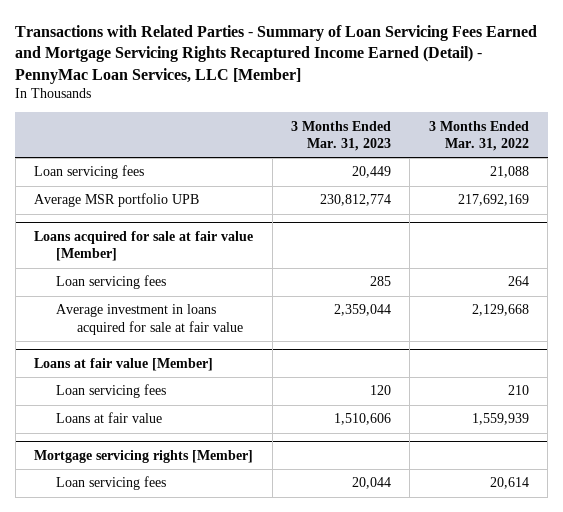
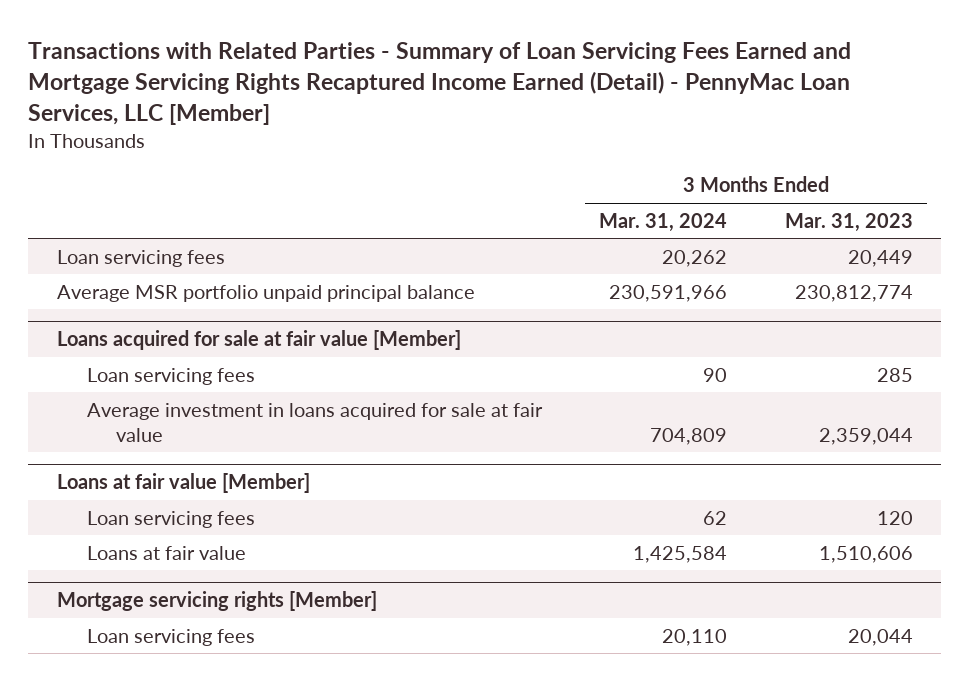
[428,120,529,151] 3 Months Ended Mar. 31, 2022 -> none
none -> [599,212,728,232] Mar. 31, 2024
[34,193,200,208] Average MSR portfolio UPB -> [57,284,476,302] Average MSR portfolio unpaid principal balance

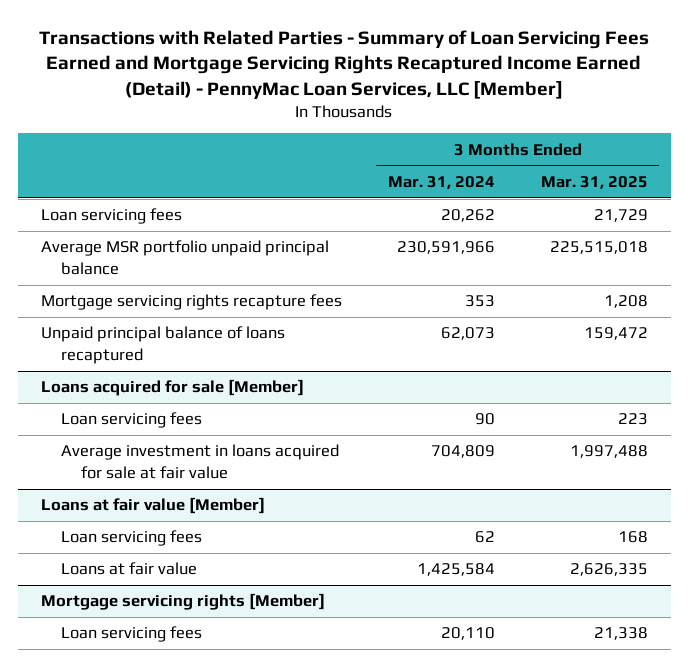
[784,212,913,232] Mar. 31, 2023 -> none
none -> [540,175,648,189] Mar. 31, 2025
none -> [41,294,343,311] Mortgage servicing rights recapture fees
none -> [41,326,286,364] Unpaid principal balance of loans recaptured
[57,330,462,351] Loans acquired for sale at fair value [Member] -> [41,379,305,397] Loans acquired for sale [Member]

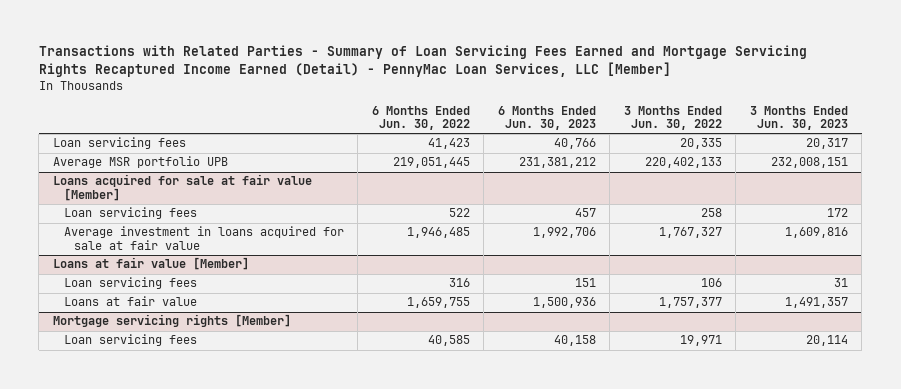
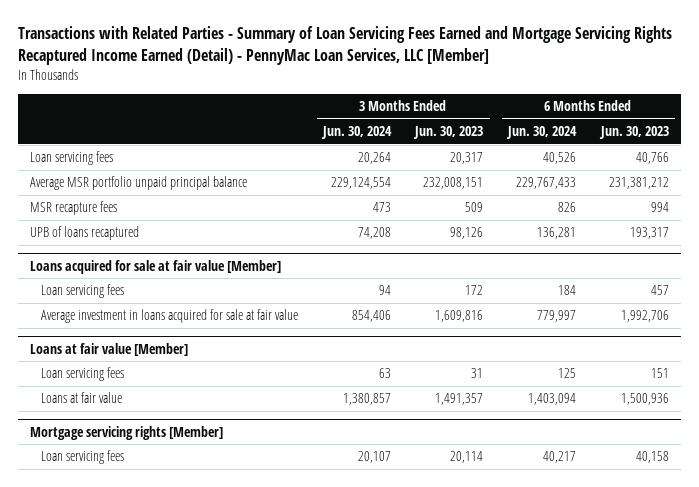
[371,105,470,131] 6 Months Ended Jun. 30, 2022 -> none
[623,105,722,131] 3 Months Ended Jun. 30, 2022 -> none
none -> [320,126,392,140] Jun. 30, 2024
none -> [505,126,577,140] Jun. 30, 2024
[52,156,228,169] Average MSR portfolio UPB -> [29,176,247,191] Average MSR portfolio unpaid principal balance
none -> [29,201,117,216] MSR recapture fees
none -> [29,226,139,241] UPB of loans recaptured

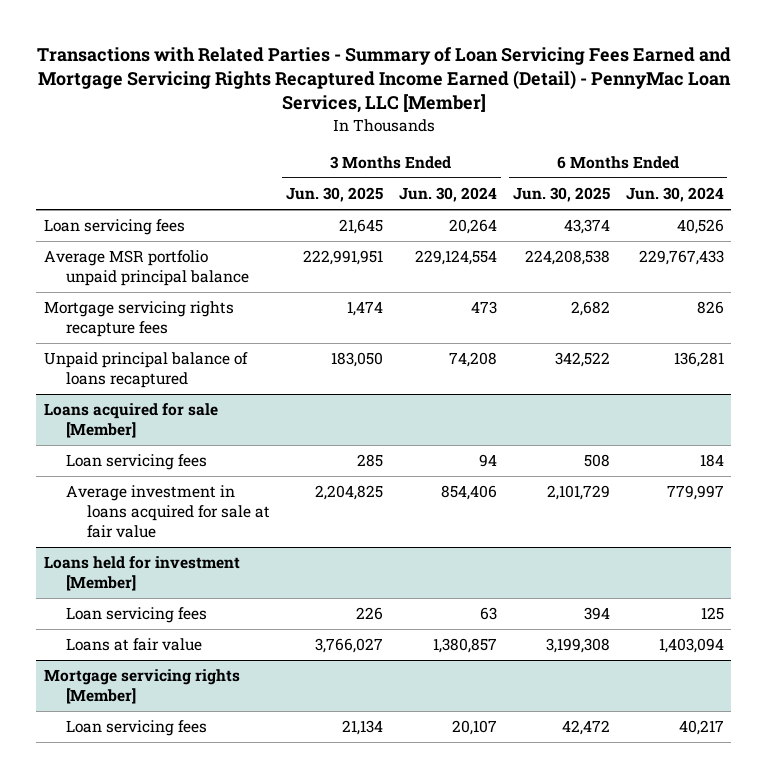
[413,126,484,140] Jun. 30, 2023 -> none
[598,126,669,140] Jun. 30, 2023 -> none
none -> [285,187,383,203] Jun. 30, 2025
none -> [512,187,610,203] Jun. 30, 2025
[29,201,117,216] MSR recapture fees -> [44,301,235,338] Mortgage servicing rights recapture fees
[29,226,139,241] UPB of loans recaptured -> [44,352,249,389] Unpaid principal balance of loans recaptured
[29,259,281,274] Loans acquired for sale at fair value [Member] -> [44,403,219,439] Loans acquired for sale [Member]
[29,342,188,356] Loans at fair value [Member] -> [44,556,241,592] Loans held for investment [Member]

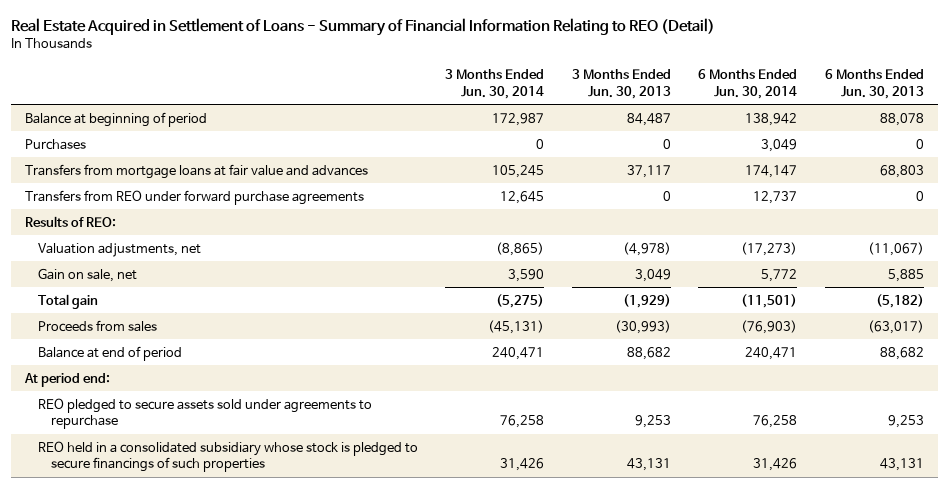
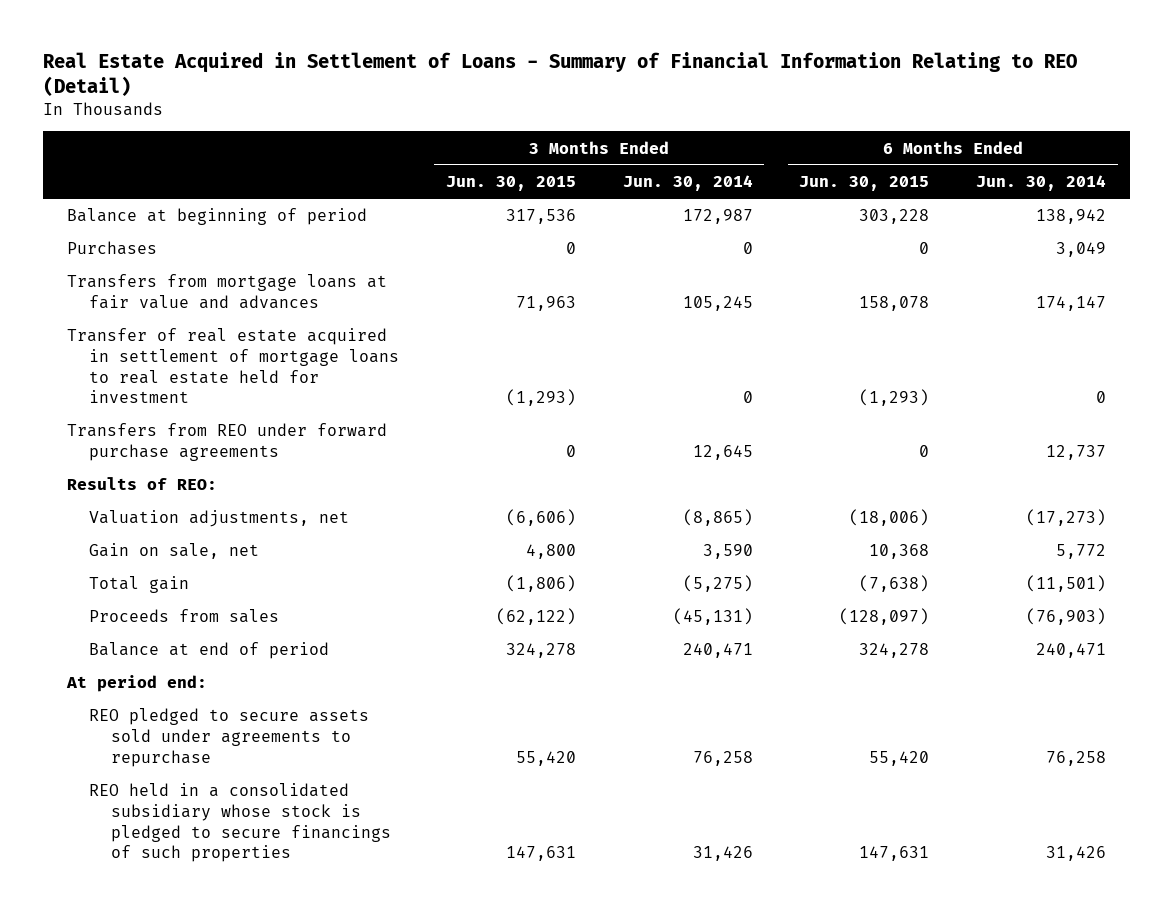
[571,69,671,99] 3 Months Ended Jun. 30, 2013 -> none
[824,69,924,99] 6 Months Ended Jun. 30, 2013 -> none
none -> [445,176,576,192] Jun. 30, 2015
none -> [799,176,930,192] Jun. 30, 2015
none -> [66,328,399,404] Transfer of real estate acquired in settlement of mortgage loans to real estate held for investment

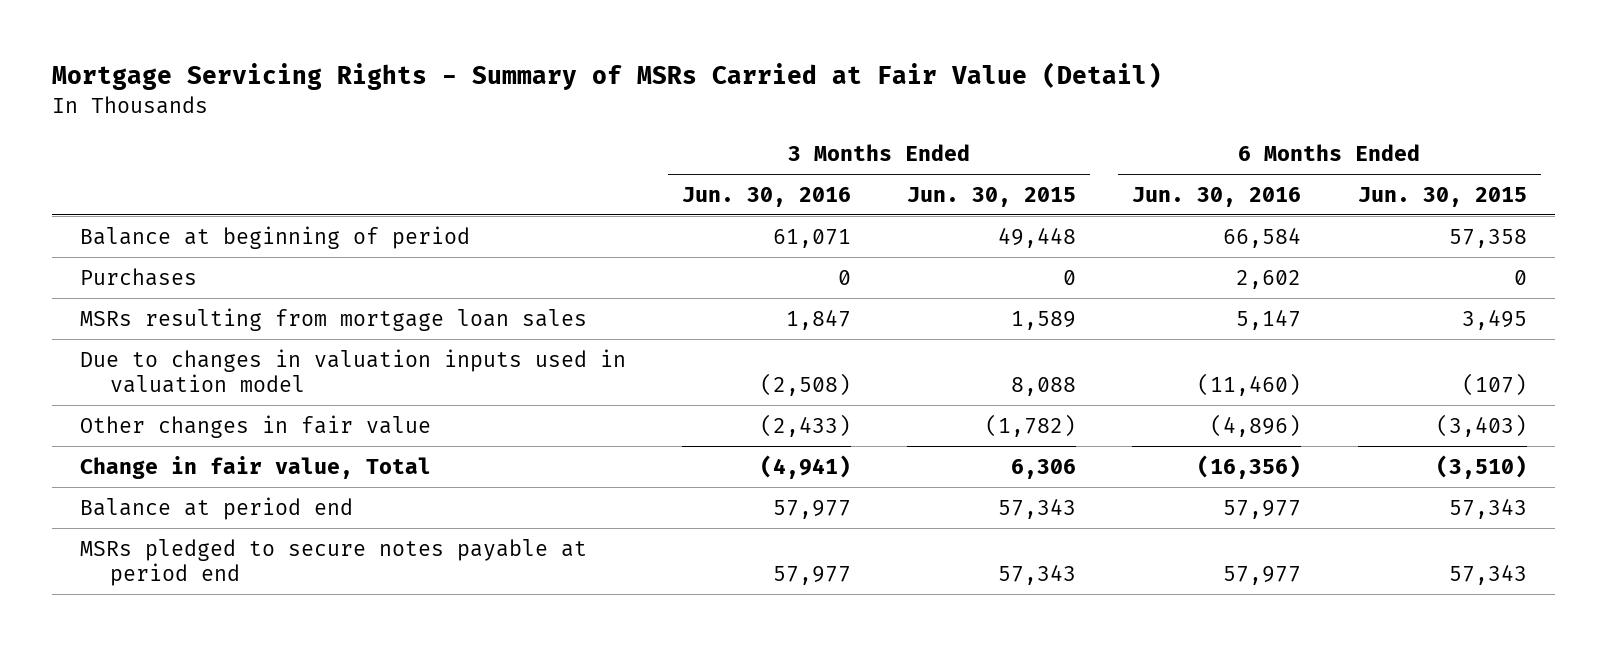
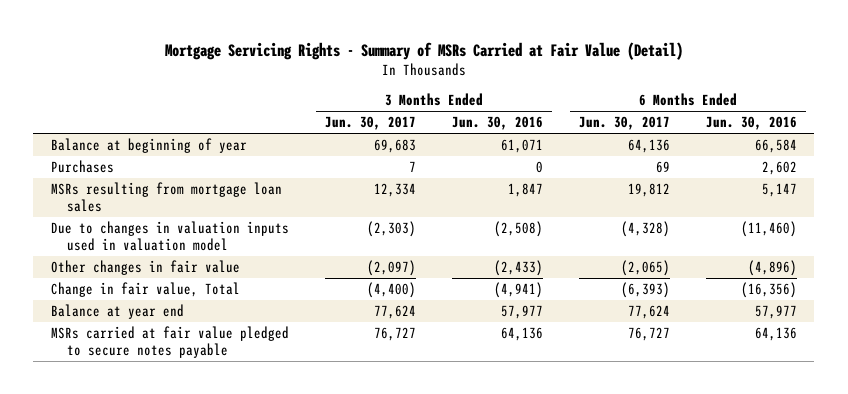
[907,186,1077,207] Jun. 30, 2015 -> none
[1357,186,1527,207] Jun. 30, 2015 -> none
none -> [325,116,417,131] Jun. 30, 2017
none -> [578,116,670,131] Jun. 30, 2017
[79,225,470,249] Balance at beginning of period -> [51,138,248,154] Balance at beginning of year
[79,496,353,520] Balance at period end -> [51,304,185,320] Balance at year end
[79,538,587,587] MSRs pledged to secure notes payable at period end -> [51,326,290,358] MSRs carried at fair value pledged to secure notes payable
[773,566,852,586] 57,977 -> [500,327,543,342] 64,136
[1223,566,1302,586] 57,977 -> [754,327,797,342] 64,136

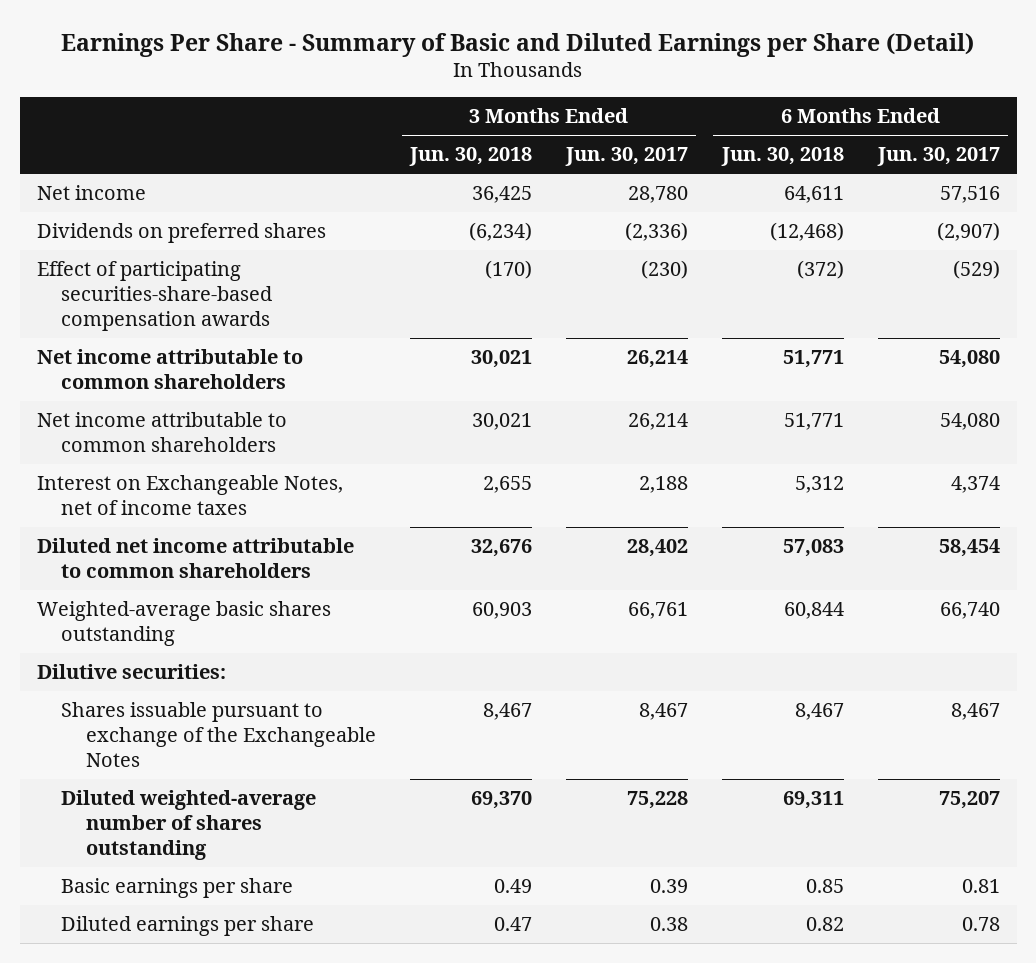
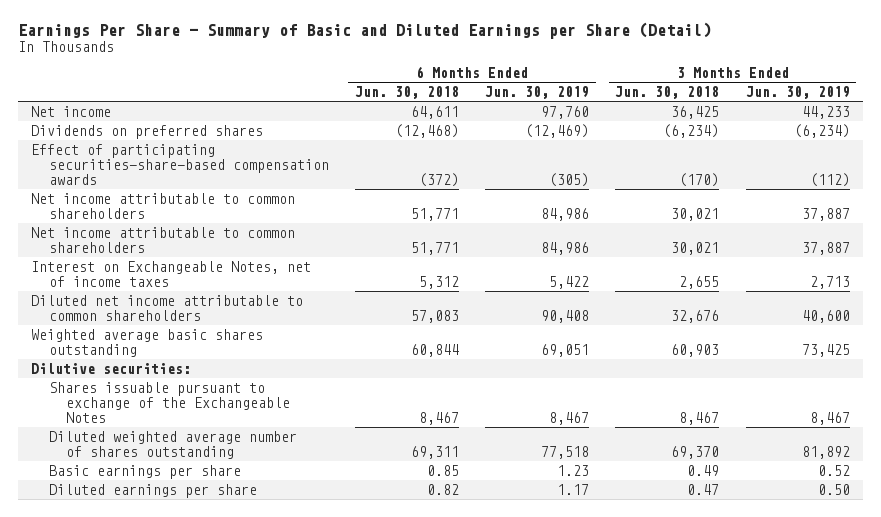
[564,147,688,167] Jun. 30, 2017 -> none
[876,147,1000,167] Jun. 30, 2017 -> none
none -> [485,85,590,99] Jun. 30, 2019
none -> [745,85,850,99] Jun. 30, 2019
[36,601,331,647] Weighted-average basic shares outstanding -> [31,328,264,357] Weighted average basic shares outstanding
[61,790,317,861] Diluted weighted-average number of shares outstanding -> [48,430,297,459] Diluted weighted average number of shares outstanding

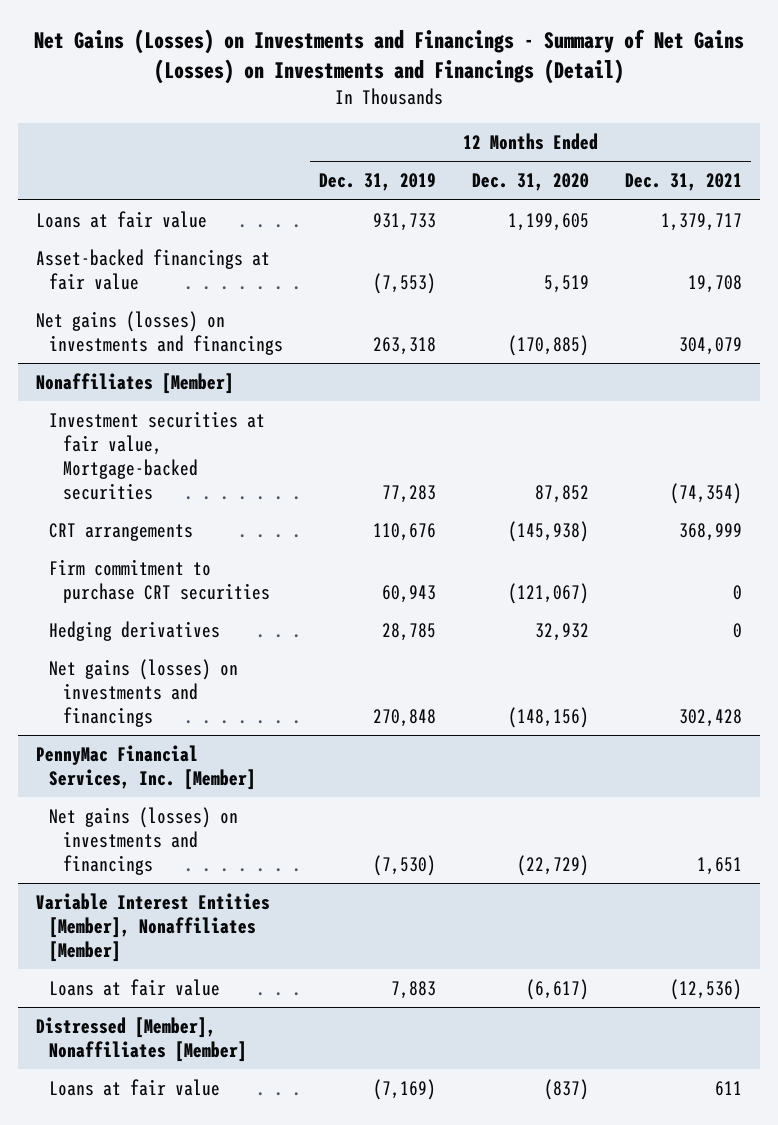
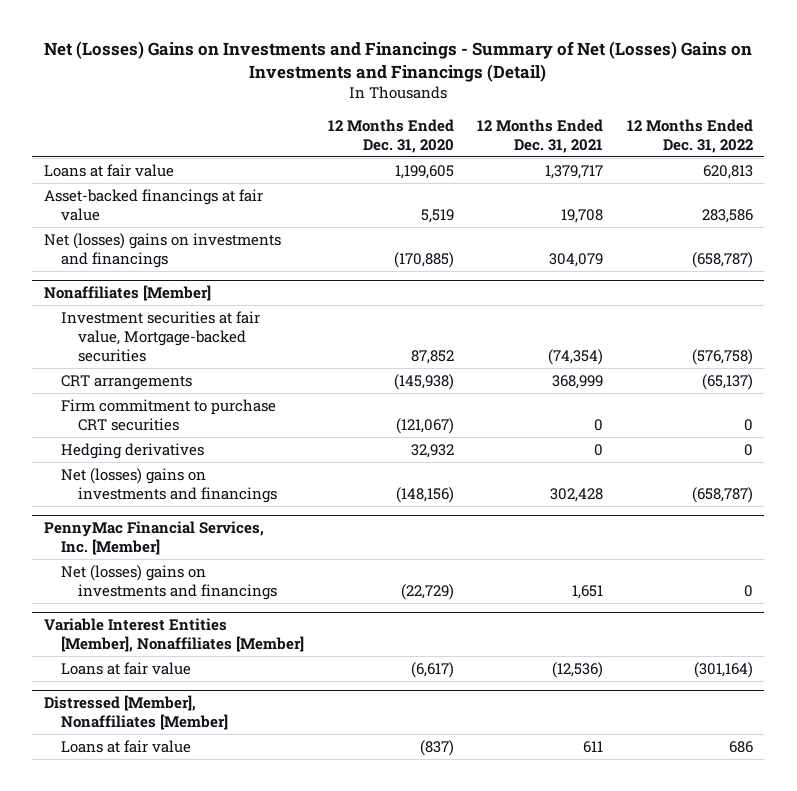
[33,28,744,84] Net Gains (Losses) on Investments and Financings - Summary of Net Gains (Losses) on Investments and Financings (Detail) -> [44,41,753,83] Net (Losses) Gains on Investments and Financings - Summary of Net (Losses) Gains on Investments and Financings (Detail)
[319,173,437,192] Dec. 31, 2019 -> none
none -> [626,118,753,153] 12 Months Ended Dec. 31, 2022
[35,310,284,355] Net gains (losses) on investments and financings -> [43,232,281,268] Net (losses) gains on investments and financings
[49,658,239,727] Net gains (losses) on investments and financings -> [60,467,278,503] Net (losses) gains on investments and financings
[49,806,239,875] Net gains (losses) on investments and financings -> [60,564,278,600] Net (losses) gains on investments and financings

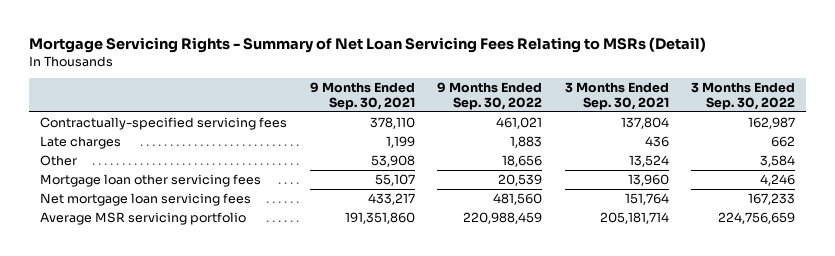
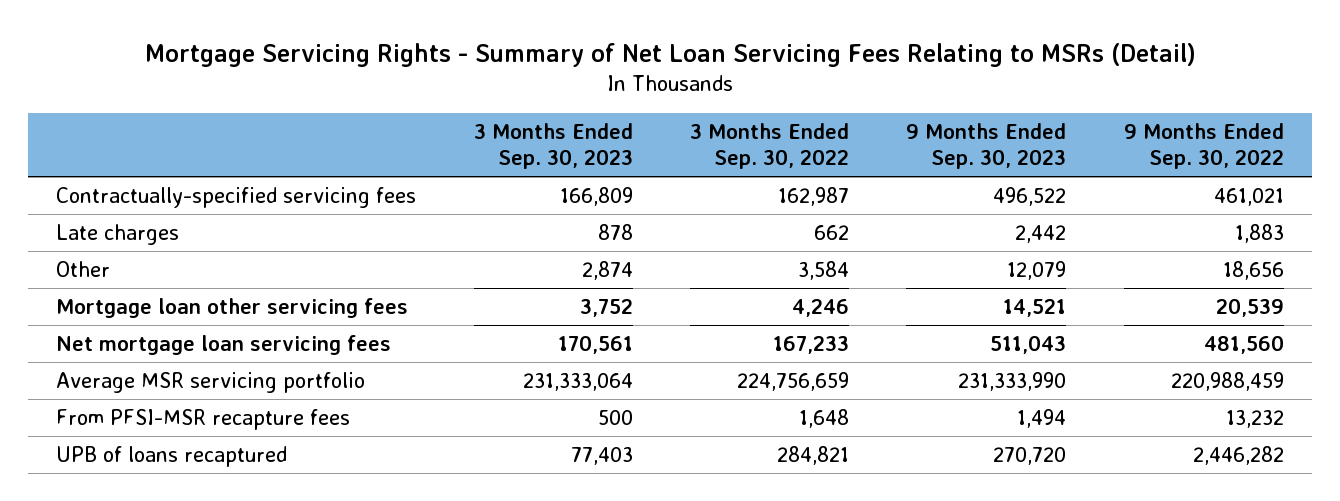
[309,82,415,110] 9 Months Ended Sep. 30, 2021 -> none
[564,82,669,110] 3 Months Ended Sep. 30, 2021 -> none
none -> [473,122,633,170] 3 Months Ended Sep. 30, 2023
none -> [906,122,1067,170] 9 Months Ended Sep. 30, 2023
none -> [56,408,351,430] From PFSI-MSR recapture fees
none -> [56,445,288,467] UPB of loans recaptured

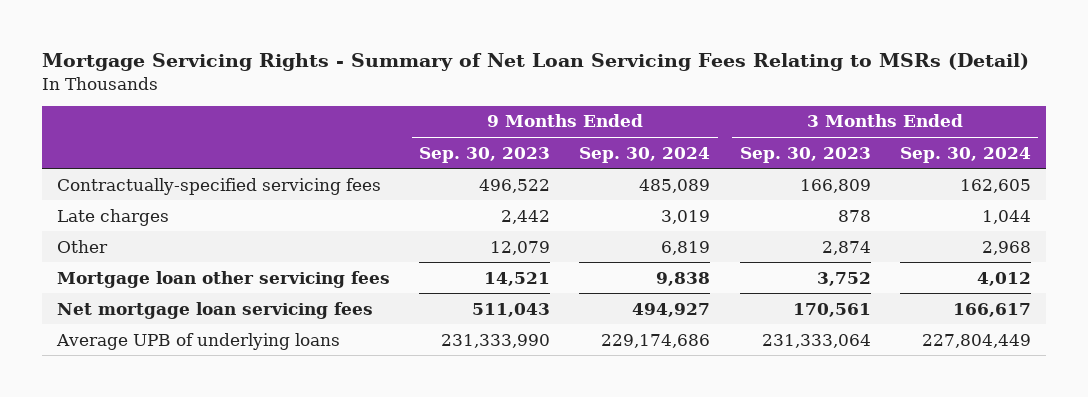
[689,122,849,170] 3 Months Ended Sep. 30, 2022 -> none
[1123,122,1284,170] 9 Months Ended Sep. 30, 2022 -> none
none -> [579,146,711,163] Sep. 30, 2024
none -> [900,146,1032,163] Sep. 30, 2024
[56,408,351,430] From PFSI-MSR recapture fees -> none
[56,445,288,467] UPB of loans recaptured -> none
[56,371,366,393] Average MSR servicing portfolio -> [55,332,340,350] Average UPB of underlying loans

